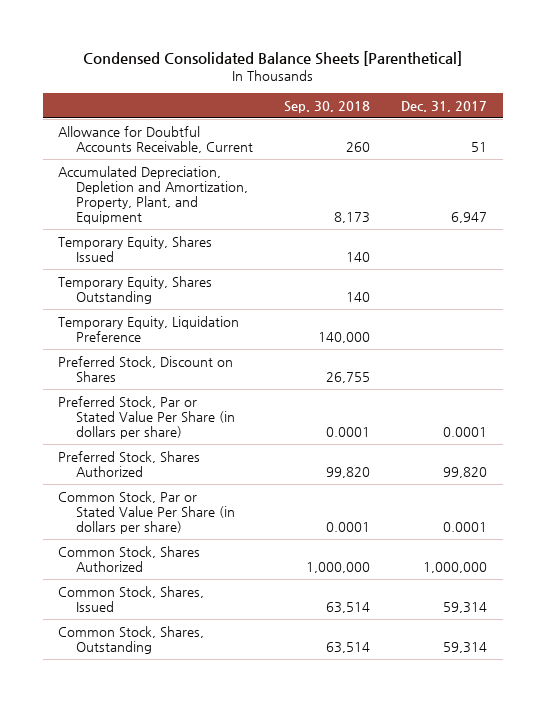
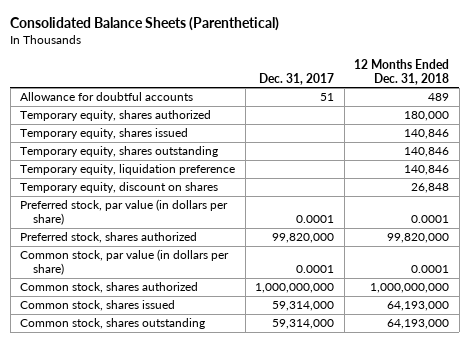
[82,50,462,66] Condensed Consolidated Balance Sheets [Parenthetical] -> [10,17,280,32] Consolidated Balance Sheets (Parenthetical)
[283,100,370,113] Sep. 30, 2018 -> none
none -> [354,58,450,85] 12 Months Ended Dec. 31, 2018
[58,165,248,224] Accumulated Depreciation, Depletion and Amortization, Property, Plant, and Equipment -> none
[58,355,234,382] Preferred Stock, Discount on Shares -> none
[58,125,253,153] Allowance for Doubtful Accounts Receivable, Current -> [20,91,194,101] Allowance for doubtful accounts
none -> [20,109,212,121] Temporary equity, shares authorized
[58,235,213,262] Temporary Equity, Shares Issued -> [20,127,189,139] Temporary equity, shares issued
[58,275,213,304] Temporary Equity, Shares Outstanding -> [20,145,219,157] Temporary equity, shares outstanding
[58,315,240,342] Temporary Equity, Liquidation Preference -> [20,163,236,175] Temporary equity, liquidation preference
none -> [20,181,219,193] Temporary equity, discount on shares
[58,395,235,439] Preferred Stock, Par or Stated Value Per Share (in dollars per share) -> [20,198,229,226] Preferred stock, par value (in dollars per share)
[58,450,201,477] Preferred Stock, Shares Authorized -> [20,231,198,243] Preferred stock, shares authorized
[443,466,488,478] 99,820 -> [272,232,335,243] 99,820,000
[58,490,235,534] Common Stock, Par or Stated Value Per Share (in dollars per share) -> [20,248,230,276] Common stock, par value (in dollars per share)
[58,545,201,572] Common Stock, Shares Authorized -> [20,281,199,293] Common stock, shares authorized
[423,561,488,573] 1,000,000 -> [255,282,335,293] 1,000,000,000
[58,585,205,612] Common Stock, Shares, Issued -> [20,299,176,311] Common stock, shares issued
[443,601,488,613] 59,314 -> [272,300,335,311] 59,314,000
[58,625,205,654] Common Stock, Shares, Outstanding -> [20,317,206,329] Common stock, shares outstanding
[443,641,488,653] 59,314 -> [272,318,335,329] 59,314,000

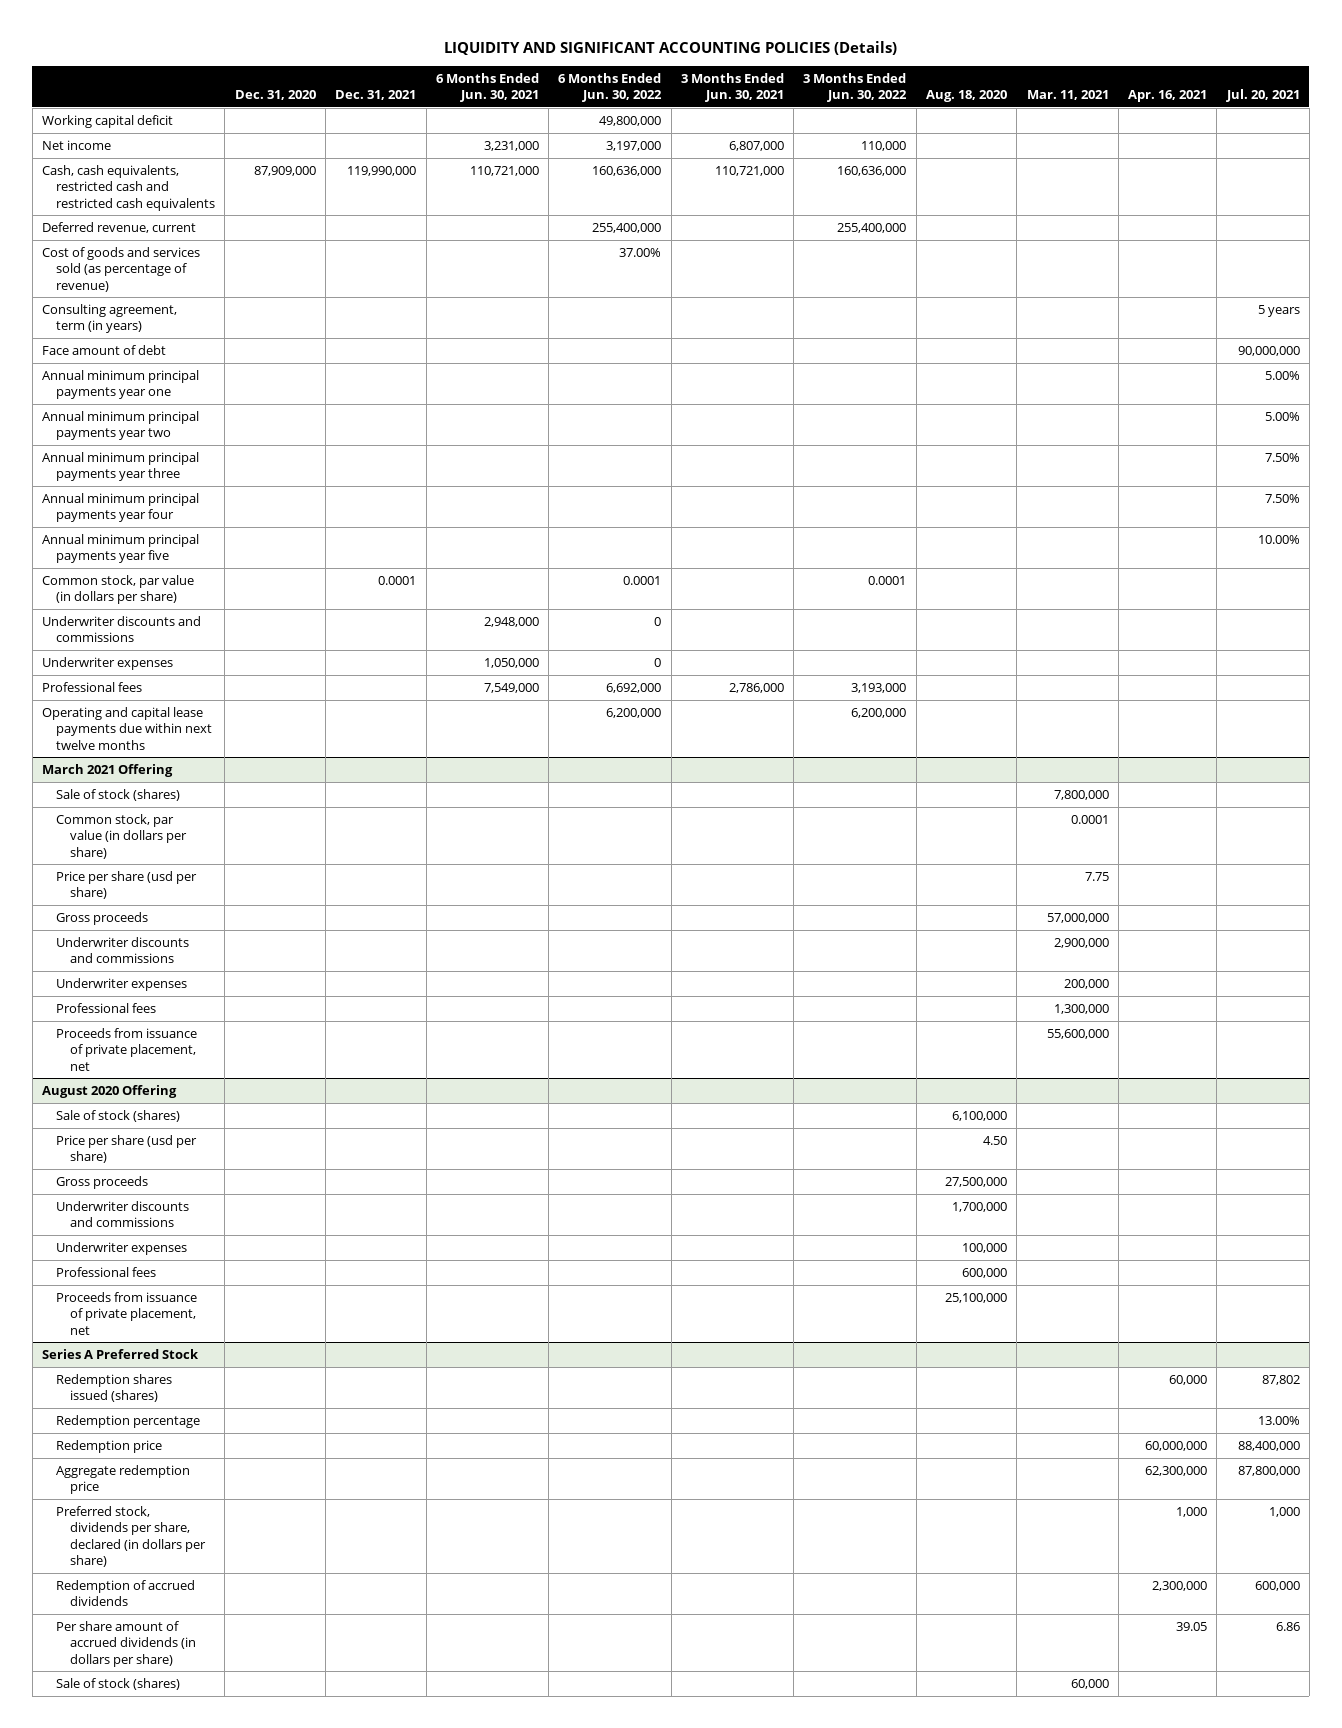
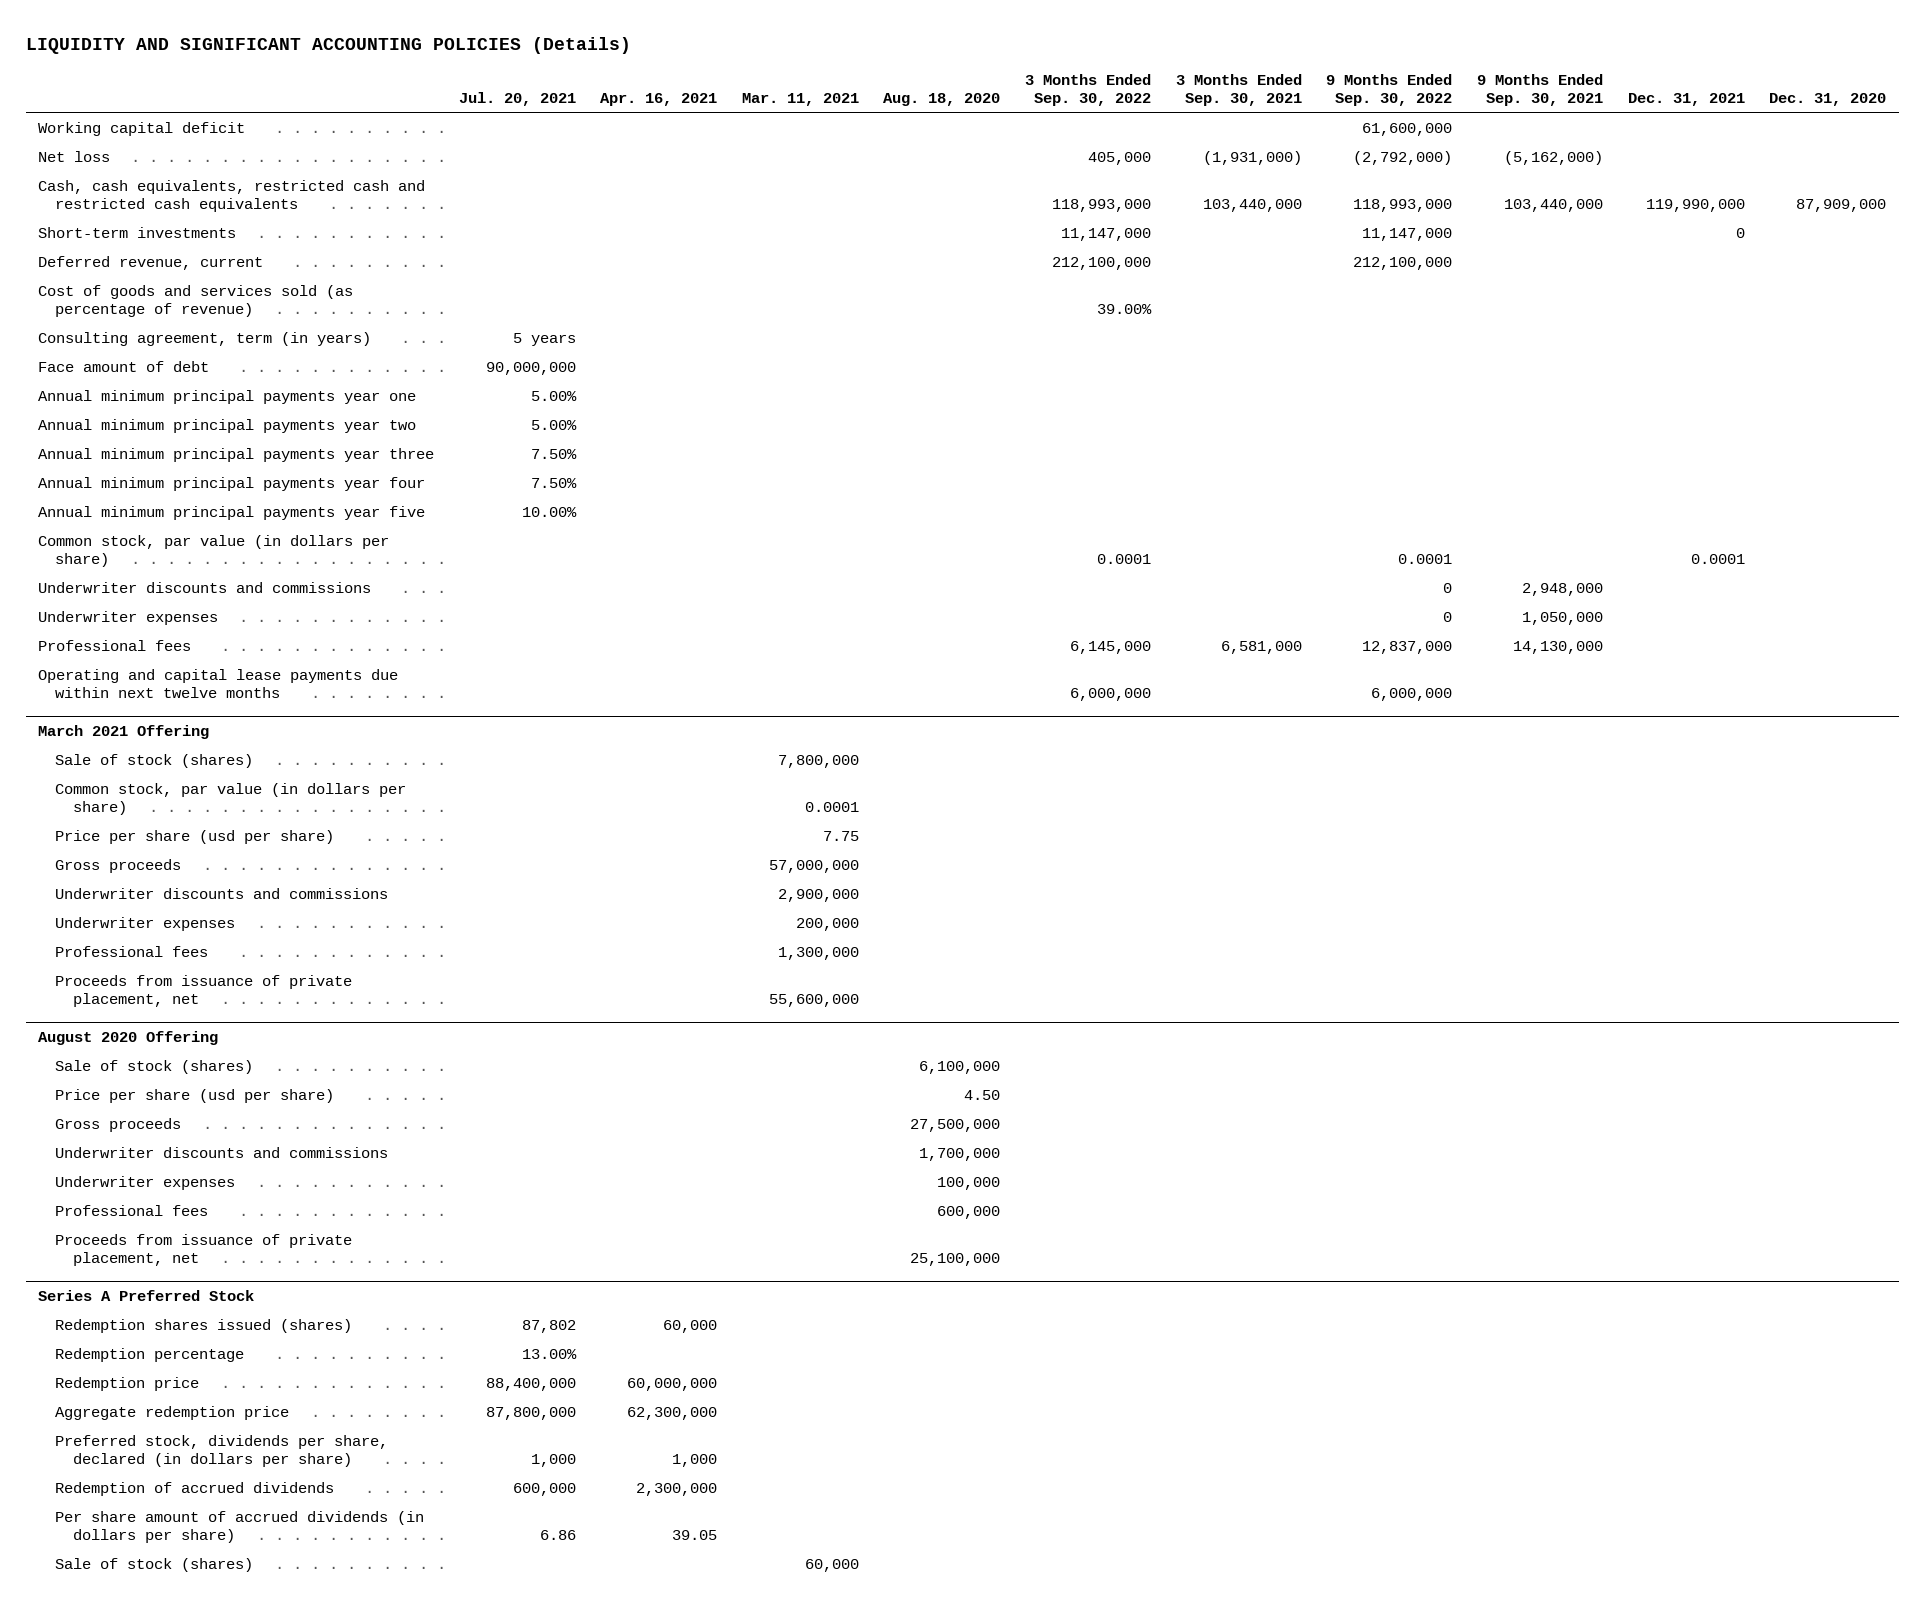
[435,72,539,103] 6 Months Ended Jun. 30, 2021 -> none
[558,72,663,103] 6 Months Ended Jun. 30, 2022 -> none
[680,72,784,103] 3 Months Ended Jun. 30, 2021 -> none
[803,72,908,103] 3 Months Ended Jun. 30, 2022 -> none
none -> [1025,73,1152,106] 3 Months Ended Sep. 30, 2022
none -> [1175,73,1302,106] 3 Months Ended Sep. 30, 2021
none -> [1326,73,1453,106] 9 Months Ended Sep. 30, 2022
none -> [1477,73,1604,106] 9 Months Ended Sep. 30, 2021
[41,139,111,150] Net income -> [37,150,110,162] Net loss
none -> [37,226,236,238] Short-term investments

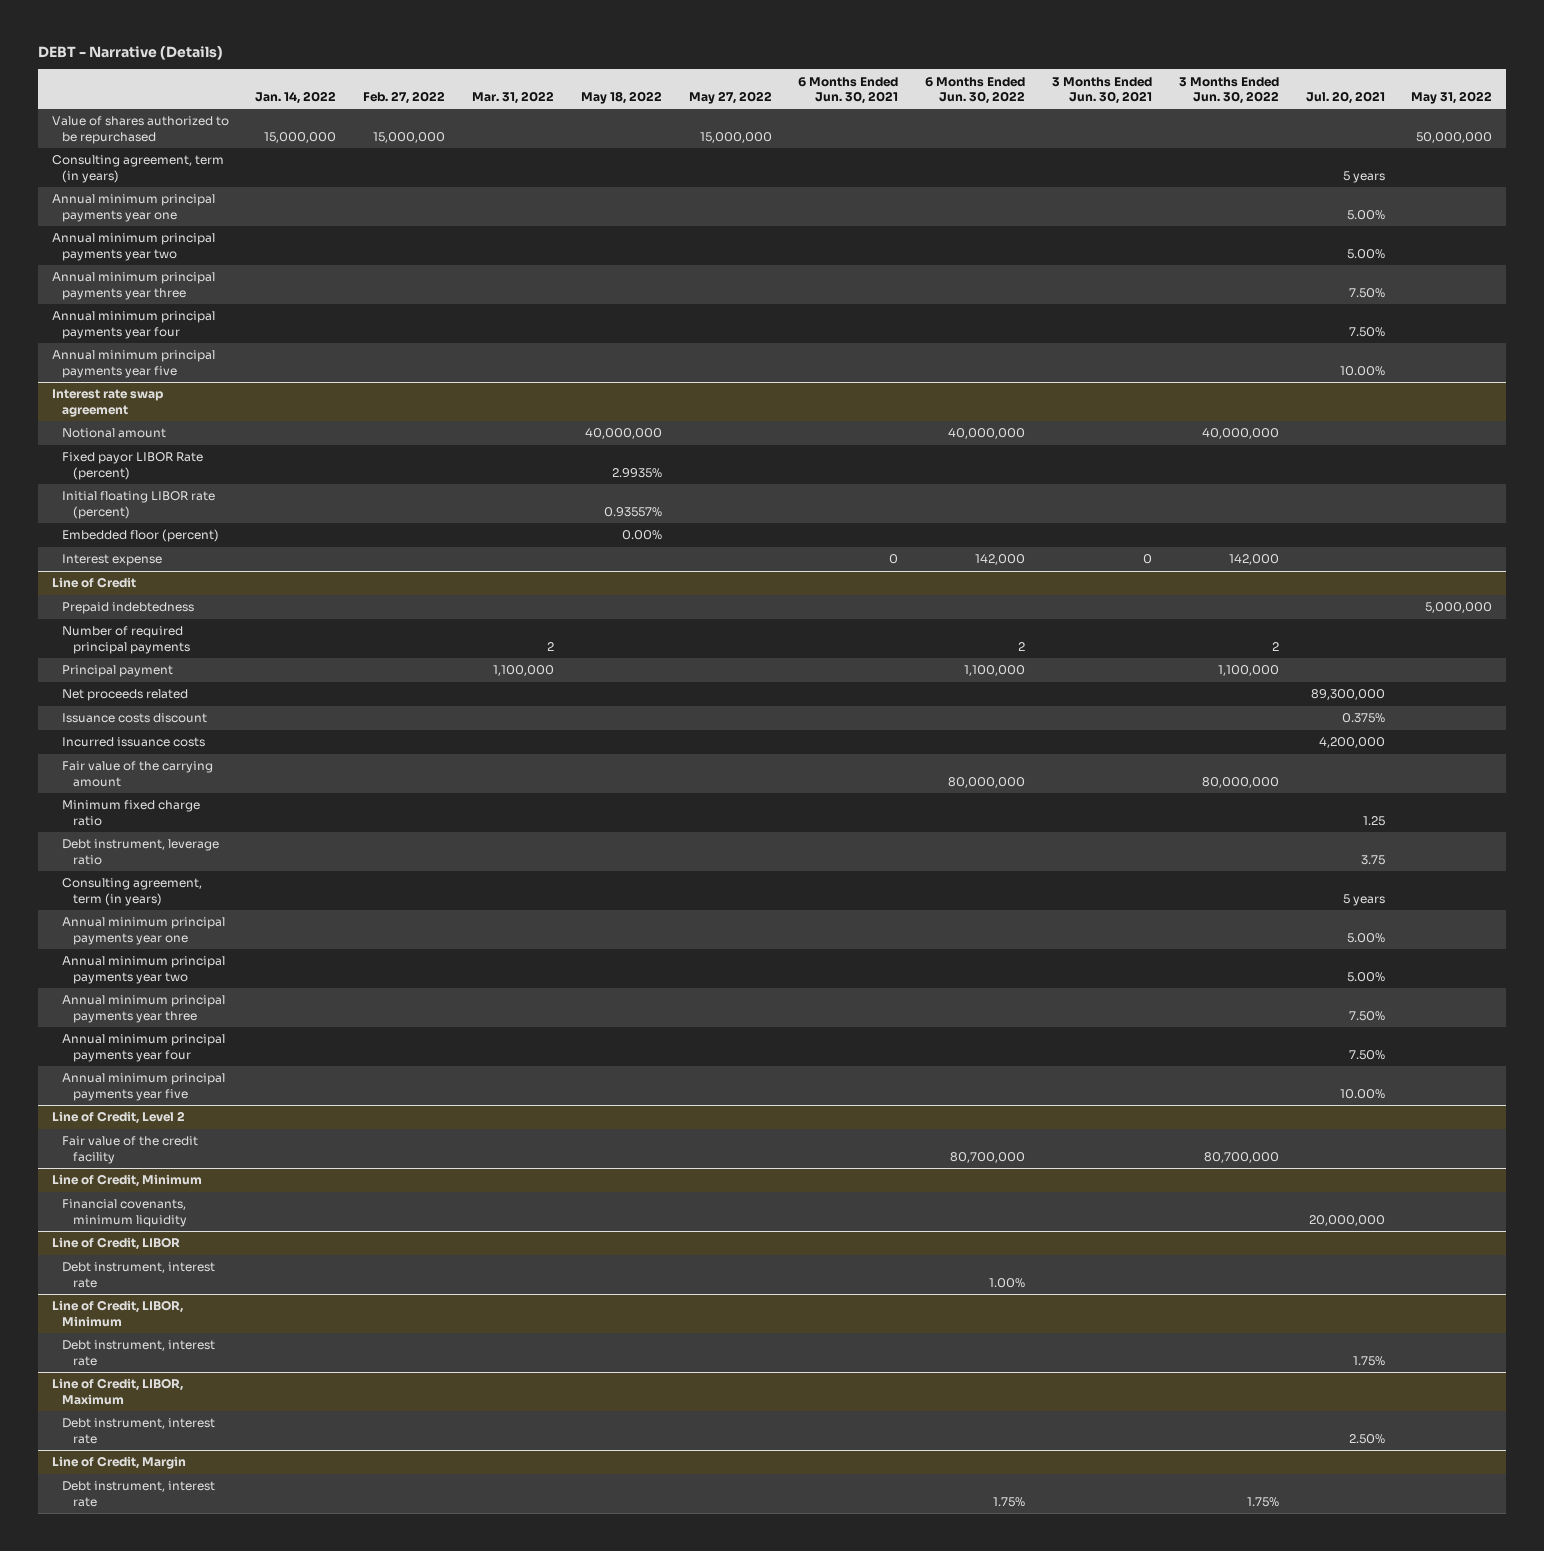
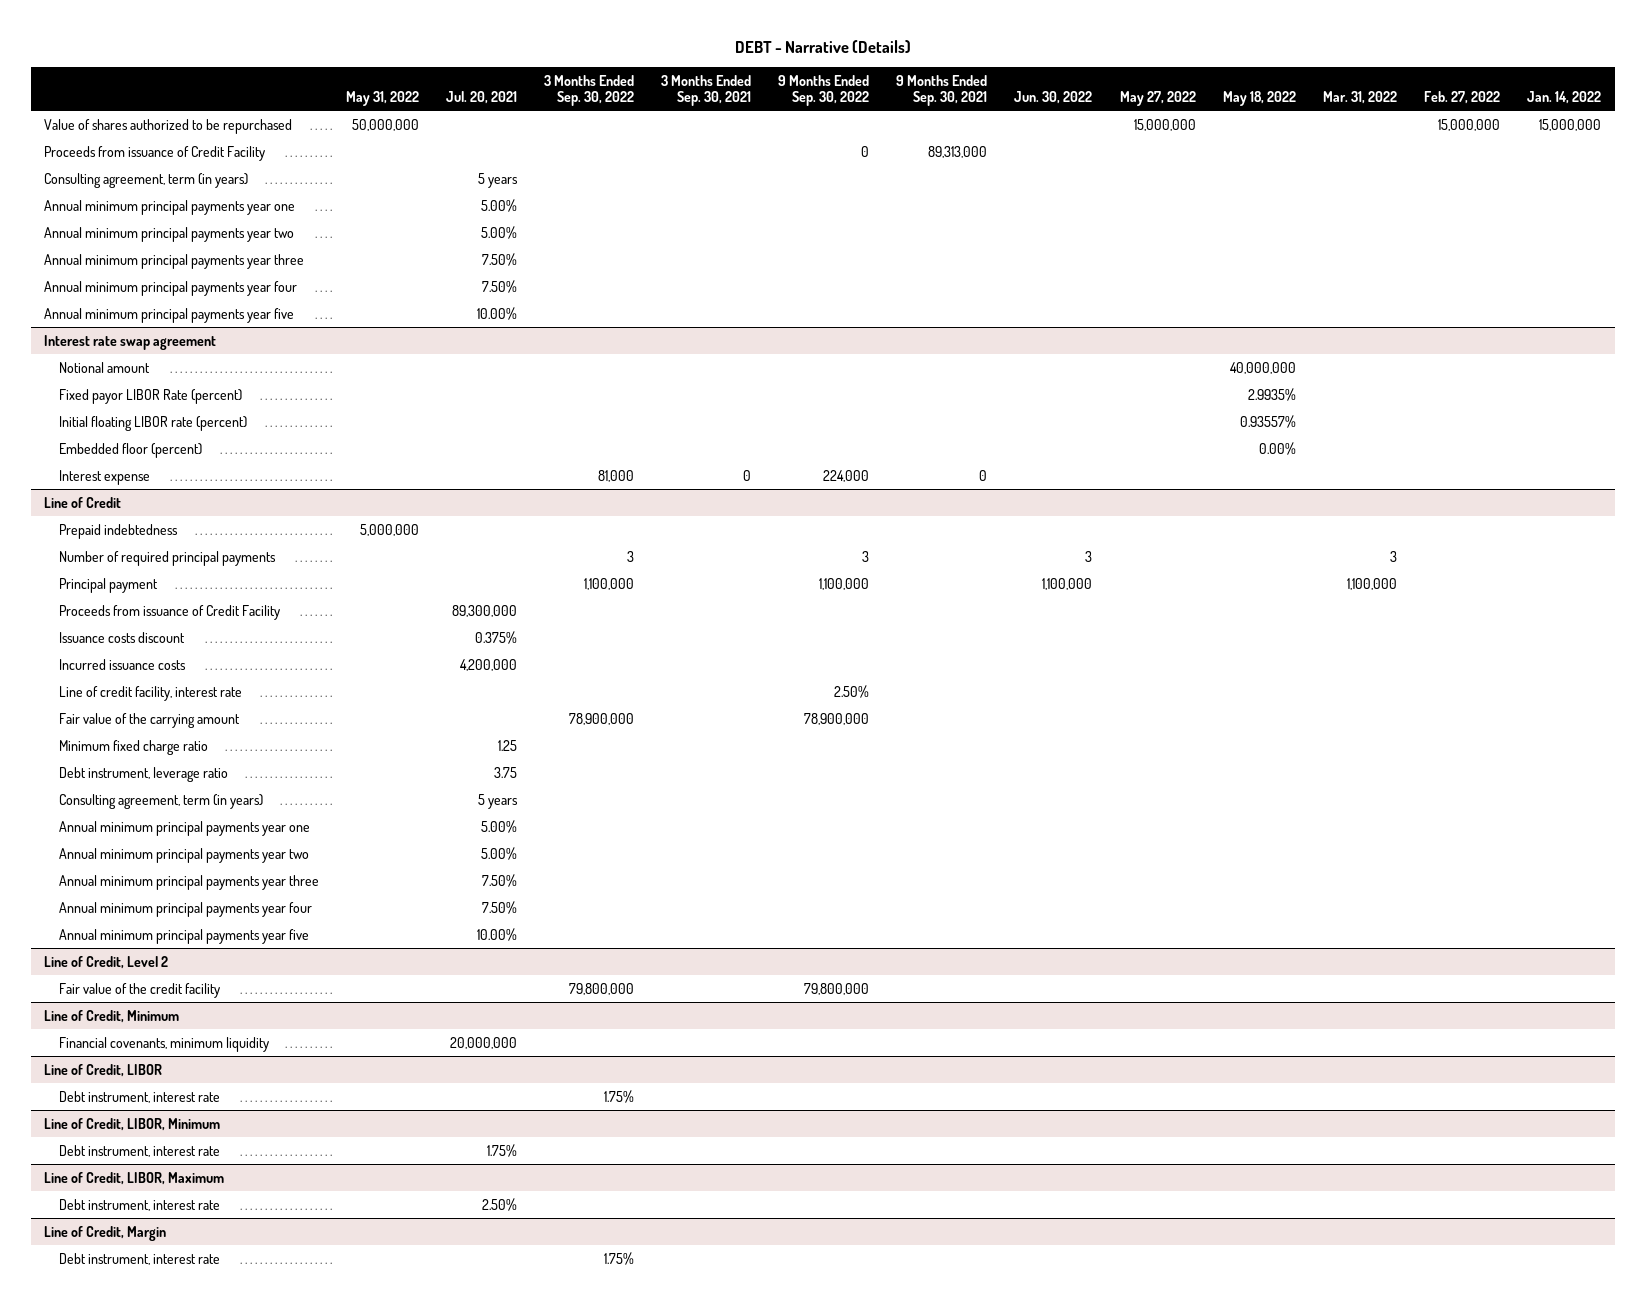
[798,76,899,104] 6 Months Ended Jun. 30, 2021 -> none
[925,76,1026,104] 6 Months Ended Jun. 30, 2022 -> none
[1051,76,1152,104] 3 Months Ended Jun. 30, 2021 -> none
[1178,76,1279,104] 3 Months Ended Jun. 30, 2022 -> none
none -> [543,74,634,107] 3 Months Ended Sep. 30, 2022
none -> [661,74,752,107] 3 Months Ended Sep. 30, 2021
none -> [778,74,870,107] 9 Months Ended Sep. 30, 2022
none -> [896,74,988,107] 9 Months Ended Sep. 30, 2021
none -> [1014,91,1093,105] Jun. 30, 2022
none -> [44,145,266,161] Proceeds from issuance of Credit Facility
[547,641,555,651] 2 -> [1389,550,1397,562] 3
[62,689,189,702] Net proceeds related -> [58,604,280,620] Proceeds from issuance of Credit Facility
none -> [58,685,242,701] Line of credit facility, interest rate

